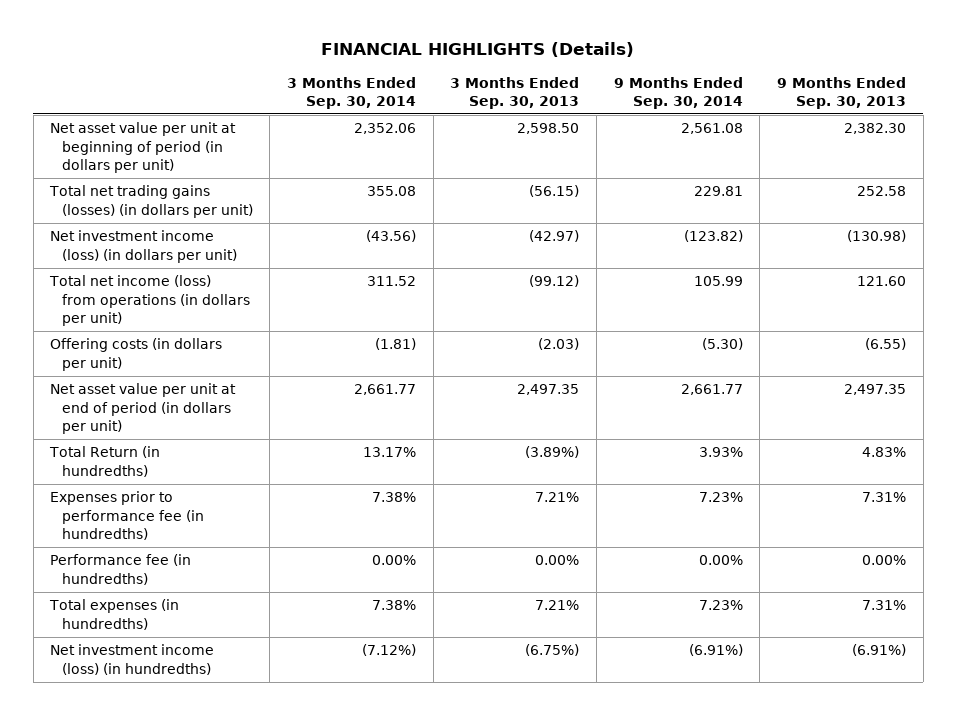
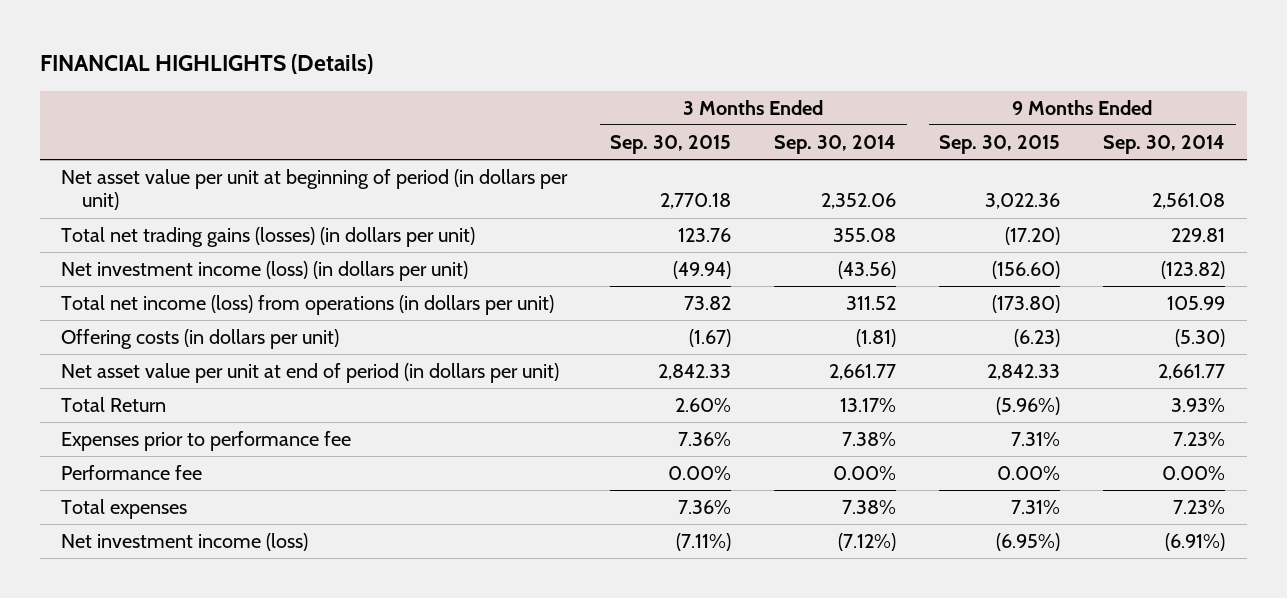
[450,76,580,109] 3 Months Ended Sep. 30, 2013 -> none
[777,76,907,109] 9 Months Ended Sep. 30, 2013 -> none
none -> [610,135,732,155] Sep. 30, 2015
none -> [939,135,1061,155] Sep. 30, 2015
[49,446,161,477] Total Return (in hundredths) -> [61,397,167,413] Total Return
[50,491,204,540] Expenses prior to performance fee (in hundredths) -> [61,431,352,452] Expenses prior to performance fee
[50,554,192,585] Performance fee (in hundredths) -> [61,465,203,481] Performance fee
[49,599,180,630] Total expenses (in hundredths) -> [61,499,188,520] Total expenses
[50,644,215,675] Net investment income (loss) (in hundredths) -> [61,533,309,552] Net investment income (loss)

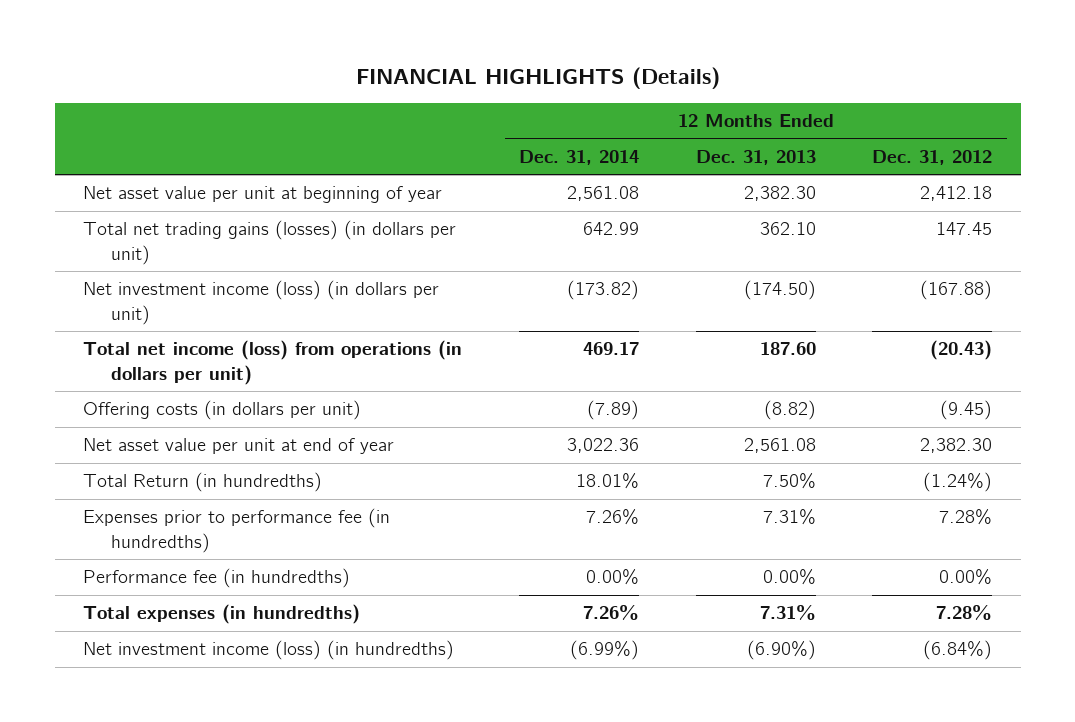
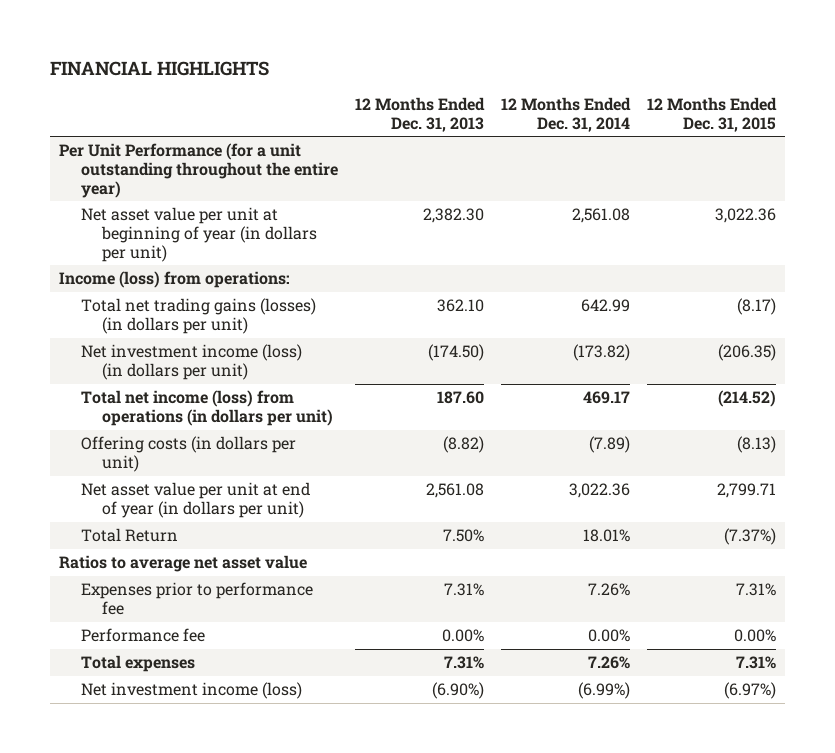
[355,66,720,89] FINANCIAL HIGHLIGHTS (Details) -> [50,60,270,76] FINANCIAL HIGHLIGHTS
[872,149,993,165] Dec. 31, 2012 -> none
none -> [647,96,778,132] 12 Months Ended Dec. 31, 2015
none -> [58,143,338,198] Per Unit Performance (for a unit outstanding throughout the entire year)
[82,186,442,204] Net asset value per unit at beginning of year -> [80,207,318,262] Net asset value per unit at beginning of year (in dollars per unit)
none -> [58,271,290,289] Income (loss) from operations:
[82,438,394,455] Net asset value per unit at end of year -> [80,482,310,518] Net asset value per unit at end of year (in dollars per unit)
[82,472,322,493] Total Return (in hundredths) -> [80,528,178,543] Total Return
none -> [58,555,307,573] Ratios to average net asset value
[82,508,390,553] Expenses prior to performance fee (in hundredths) -> [80,582,313,615] Expenses prior to performance fee
[82,568,350,589] Performance fee (in hundredths) -> [80,628,205,643] Performance fee
[82,604,360,625] Total expenses (in hundredths) -> [80,655,195,673] Total expenses
[82,640,454,661] Net investment income (loss) (in hundredths) -> [80,682,302,700] Net investment income (loss)

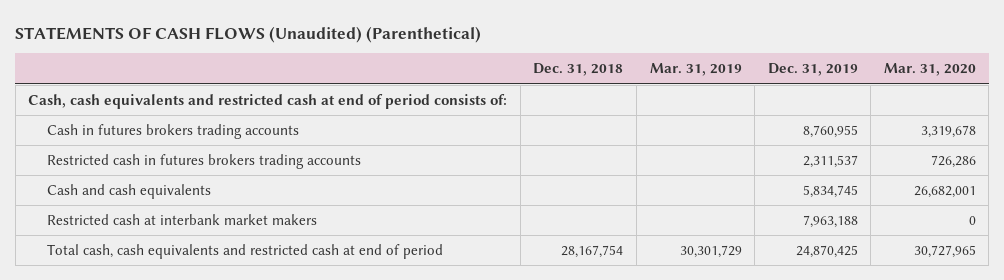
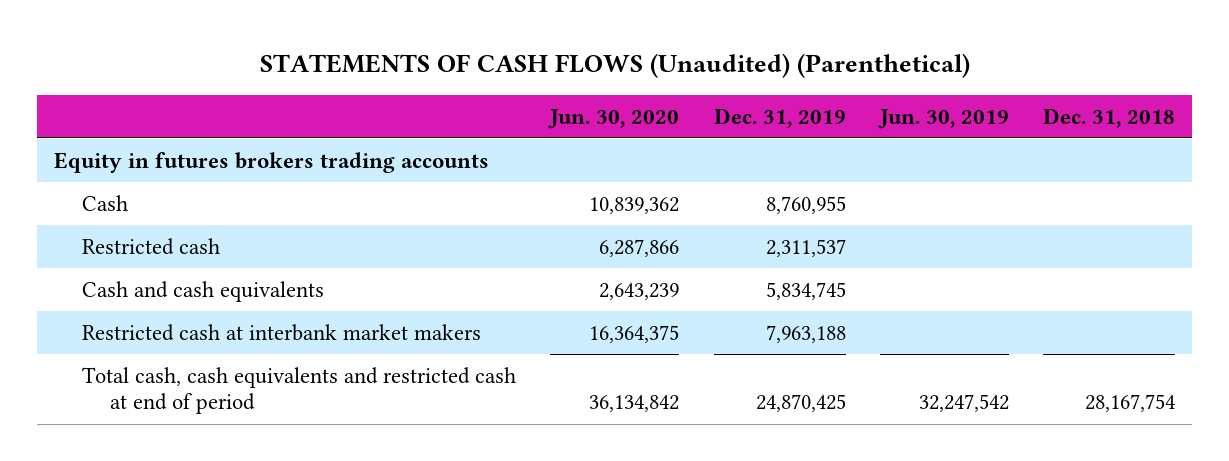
[649,63,742,77] Mar. 31, 2019 -> none
[883,63,976,77] Mar. 31, 2020 -> none
none -> [548,108,680,129] Jun. 30, 2020
none -> [877,108,1009,129] Jun. 30, 2019
[28,93,508,109] Cash, cash equivalents and restricted cash at end of period consists of: -> none
none -> [54,151,490,173] Equity in futures brokers trading accounts
[47,123,300,139] Cash in futures brokers trading accounts -> [81,194,128,211] Cash
[47,153,362,169] Restricted cash in futures brokers trading accounts -> [81,237,220,255] Restricted cash

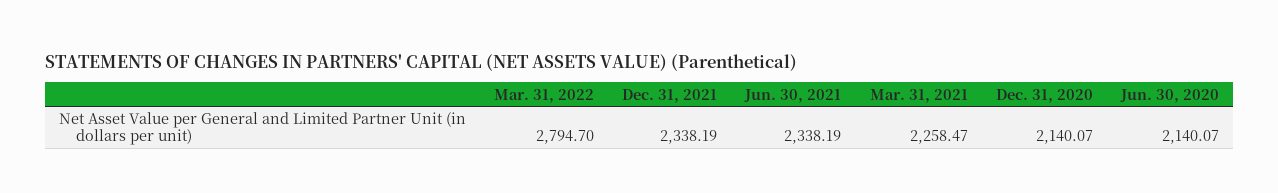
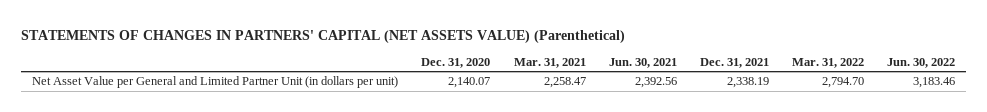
[1119,88,1219,103] Jun. 30, 2020 -> none
none -> [886,57,955,68] Jun. 30, 2022
[784,130,842,145] 2,338.19 -> [634,77,677,89] 2,392.56

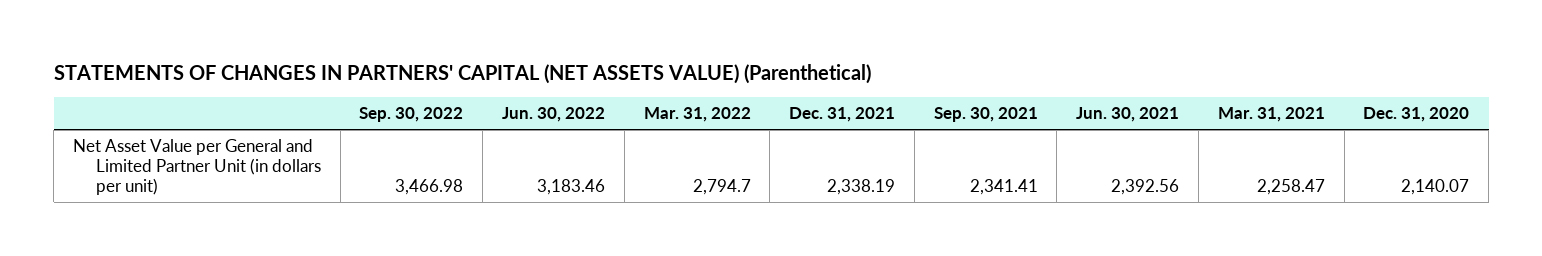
none -> [359,107,464,123] Sep. 30, 2022
none -> [933,107,1038,123] Sep. 30, 2021
[821,77,864,89] 2,794.70 -> [692,179,751,196] 2,794.7

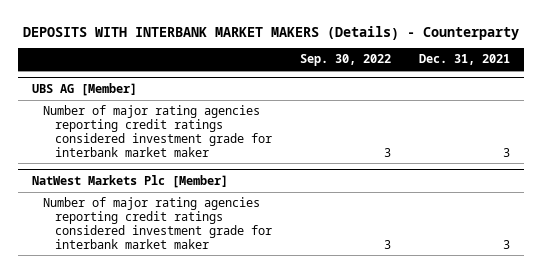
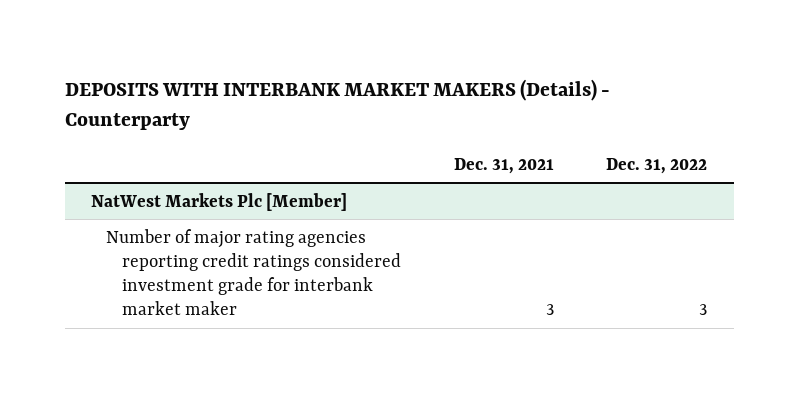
[299,54,391,67] Sep. 30, 2022 -> none
none -> [606,157,708,174] Dec. 31, 2022
[32,82,138,96] UBS AG [Member] -> none
[43,105,272,157] Number of major rating agencies reporting credit ratings considered investment grade for interbank market maker -> none

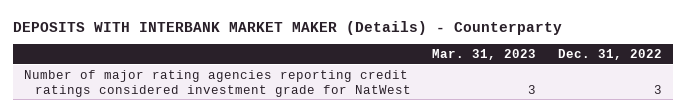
[64,78,610,131] DEPOSITS WITH INTERBANK MARKET MAKERS (Details) - Counterparty -> [12,20,562,35] DEPOSITS WITH INTERBANK MARKET MAKER (Details) - Counterparty
[453,157,554,174] Dec. 31, 2021 -> none
none -> [432,49,537,61] Mar. 31, 2023
[91,192,348,211] NatWest Markets Plc [Member] -> none
[106,228,401,316] Number of major rating agencies reporting credit ratings considered investment grade for interbank market maker -> [23,69,411,97] Number of major rating agencies reporting credit ratings considered investment grade for NatWest

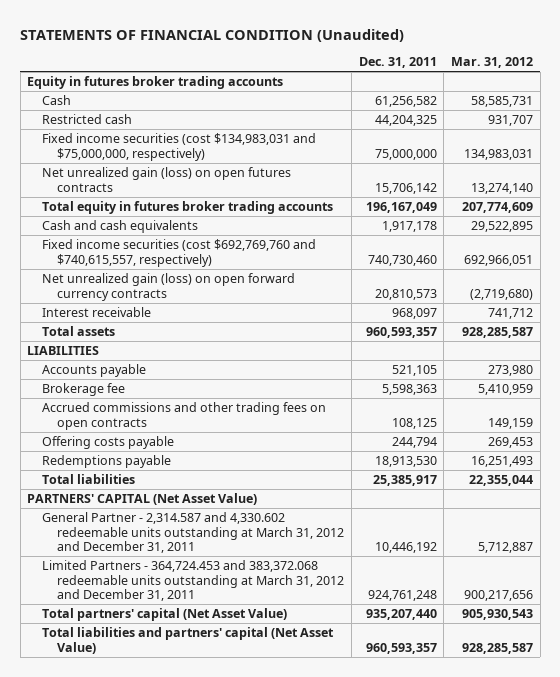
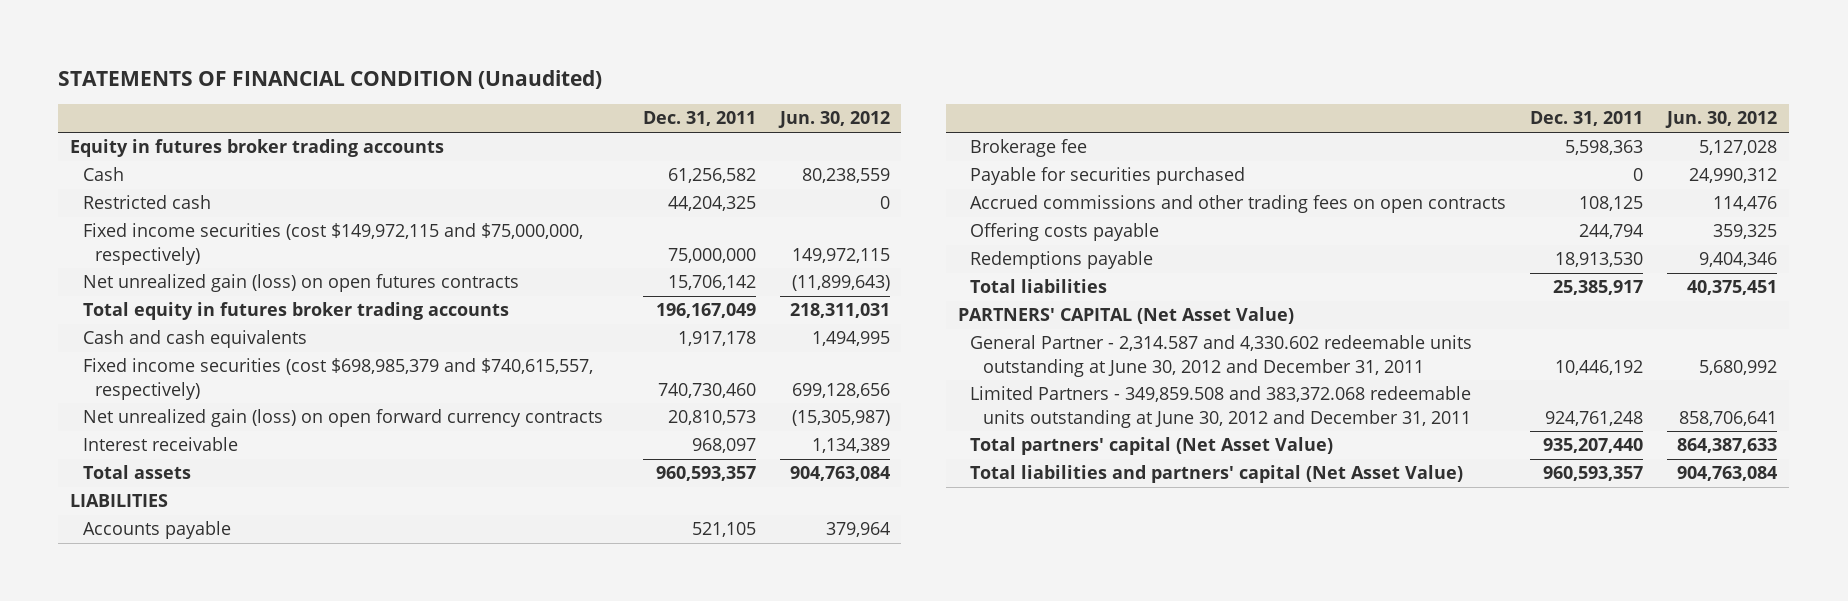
[451,57,534,69] Mar. 31, 2012 -> none
none -> [777,111,890,129] Jun. 30, 2012
[42,133,317,161] Fixed income securities (cost $134,983,031 and $75,000,000, respectively) -> [82,223,583,265] Fixed income securities (cost $149,972,115 and $75,000,000, respectively)
[42,239,317,267] Fixed income securities (cost $692,769,760 and $740,615,557, respectively) -> [82,358,593,400] Fixed income securities (cost $698,985,379 and $740,615,557, respectively)
none -> [970,167,1246,186] Payable for securities purchased
[42,512,345,554] General Partner - 2,314.587 and 4,330.602 redeemable units outstanding at March 31, 2012 and December 31, 2011 -> [970,335,1473,377] General Partner - 2,314.587 and 4,330.602 redeemable units outstanding at June 30, 2012 and December 31, 2011
[42,560,345,602] Limited Partners - 364,724.453 and 383,372.068 redeemable units outstanding at March 31, 2012 and December 31, 2011 -> [970,386,1472,428] Limited Partners - 349,859.508 and 383,372.068 redeemable units outstanding at June 30, 2012 and December 31, 2011

